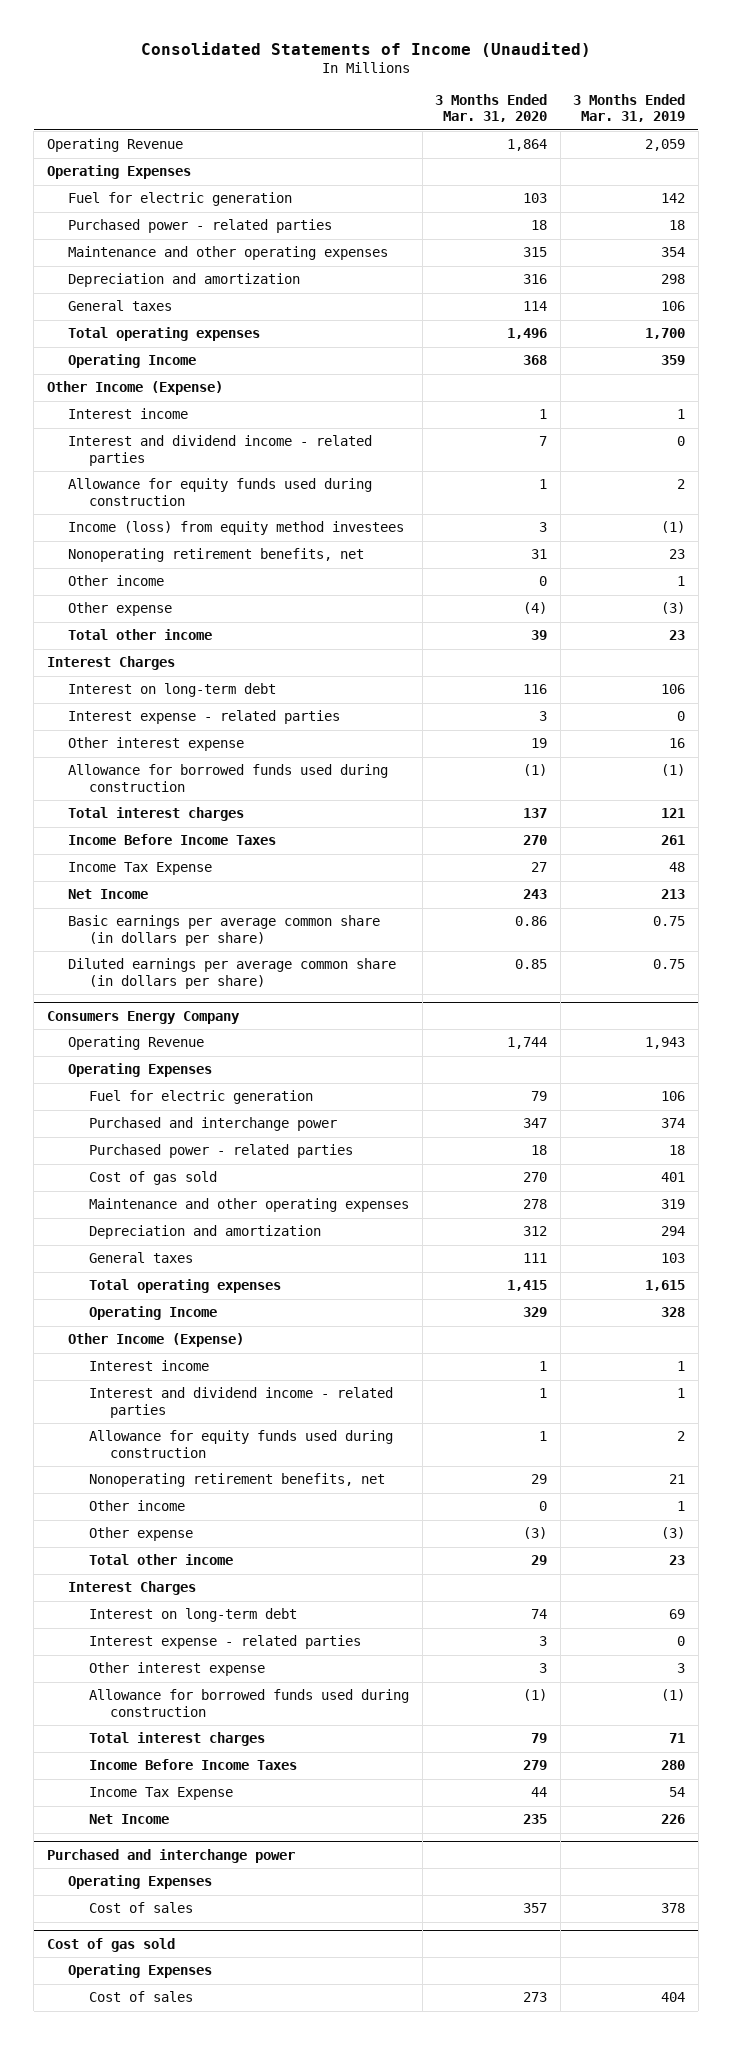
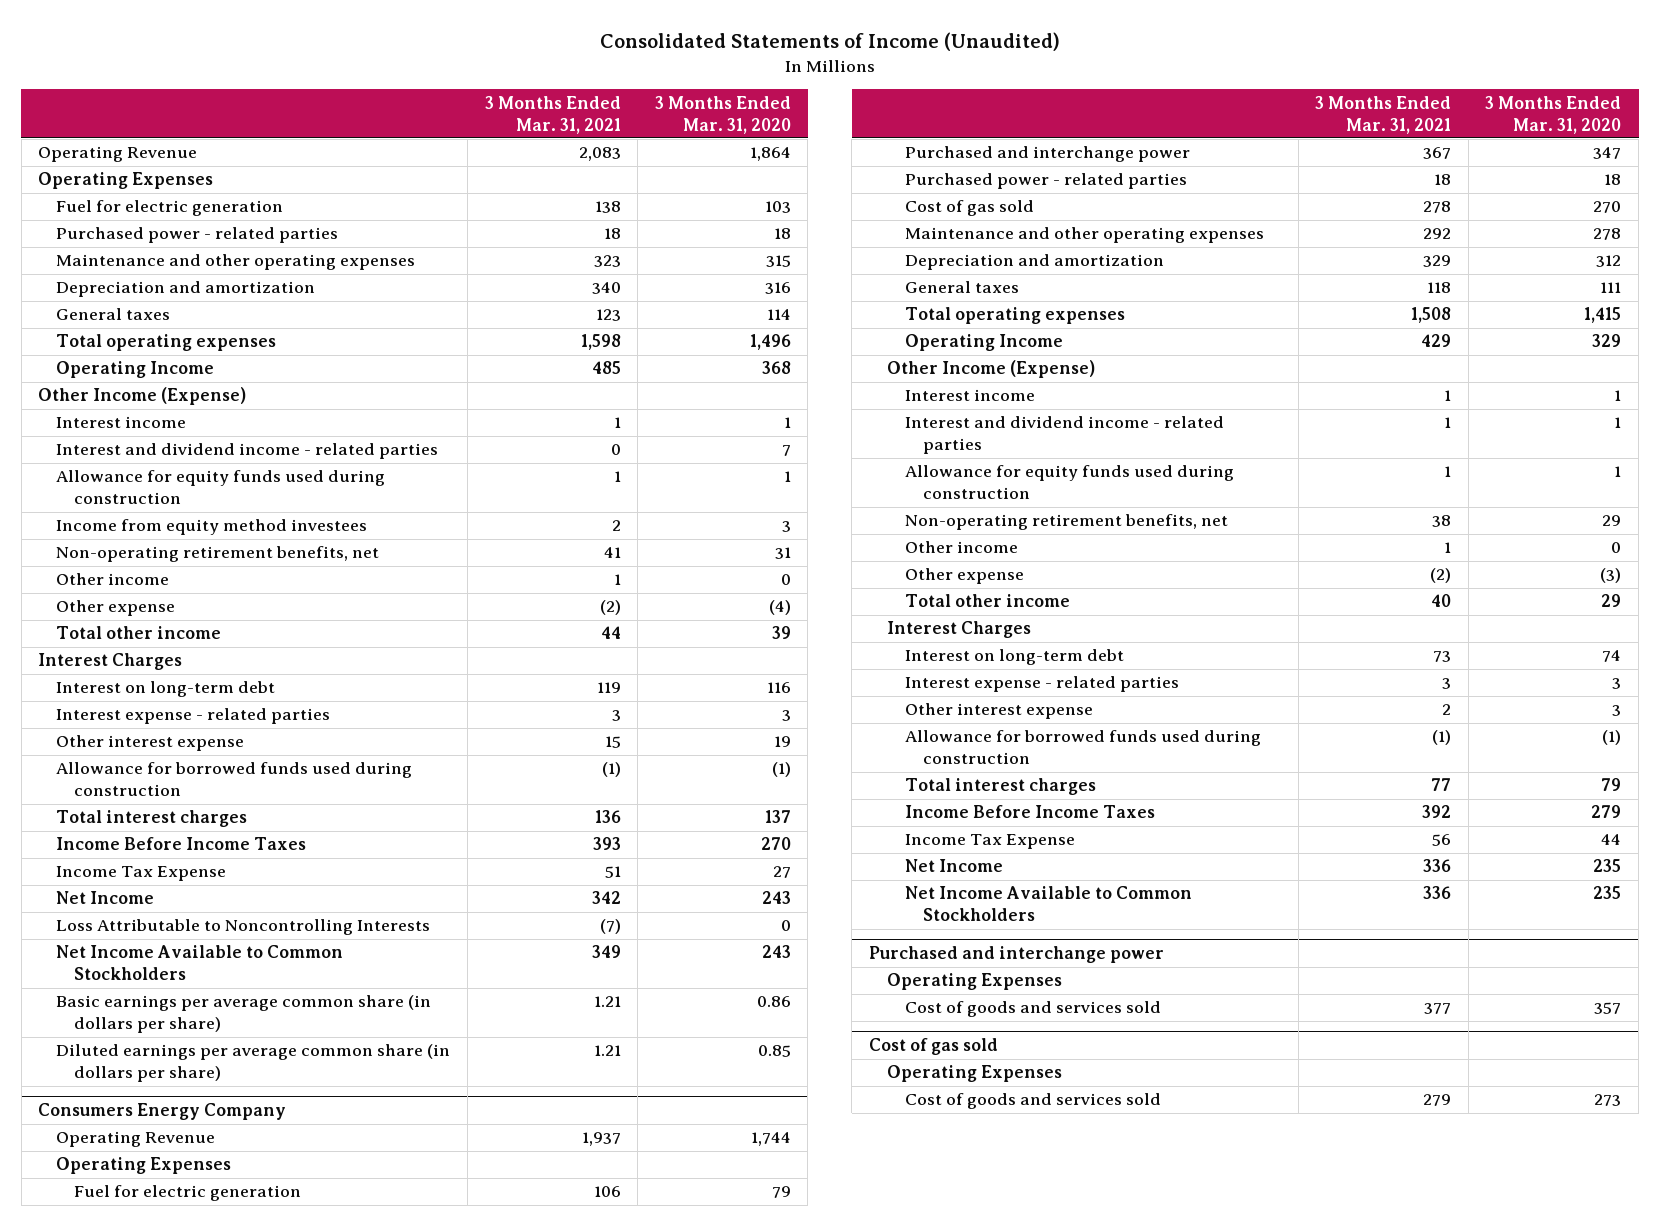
[573,93,686,123] 3 Months Ended Mar. 31, 2019 -> none
none -> [484,95,621,134] 3 Months Ended Mar. 31, 2021
[67,521,404,536] Income (loss) from equity method investees -> [56,519,368,536] Income from equity method investees
[67,548,364,563] Nonoperating retirement benefits, net -> [56,546,380,563] Non-operating retirement benefits, net
none -> [56,919,431,936] Loss Attributable to Noncontrolling Interests
none -> [56,945,344,981] Net Income Available to Common Stockholders
[89,1473,386,1488] Nonoperating retirement benefits, net -> [904,514,1228,531] Non-operating retirement benefits, net
none -> [904,886,1192,922] Net Income Available to Common Stockholders
[89,1902,194,1914] Cost of sales -> [904,1001,1161,1018] Cost of goods and services sold
[89,1991,194,2003] Cost of sales -> [904,1093,1161,1110] Cost of goods and services sold

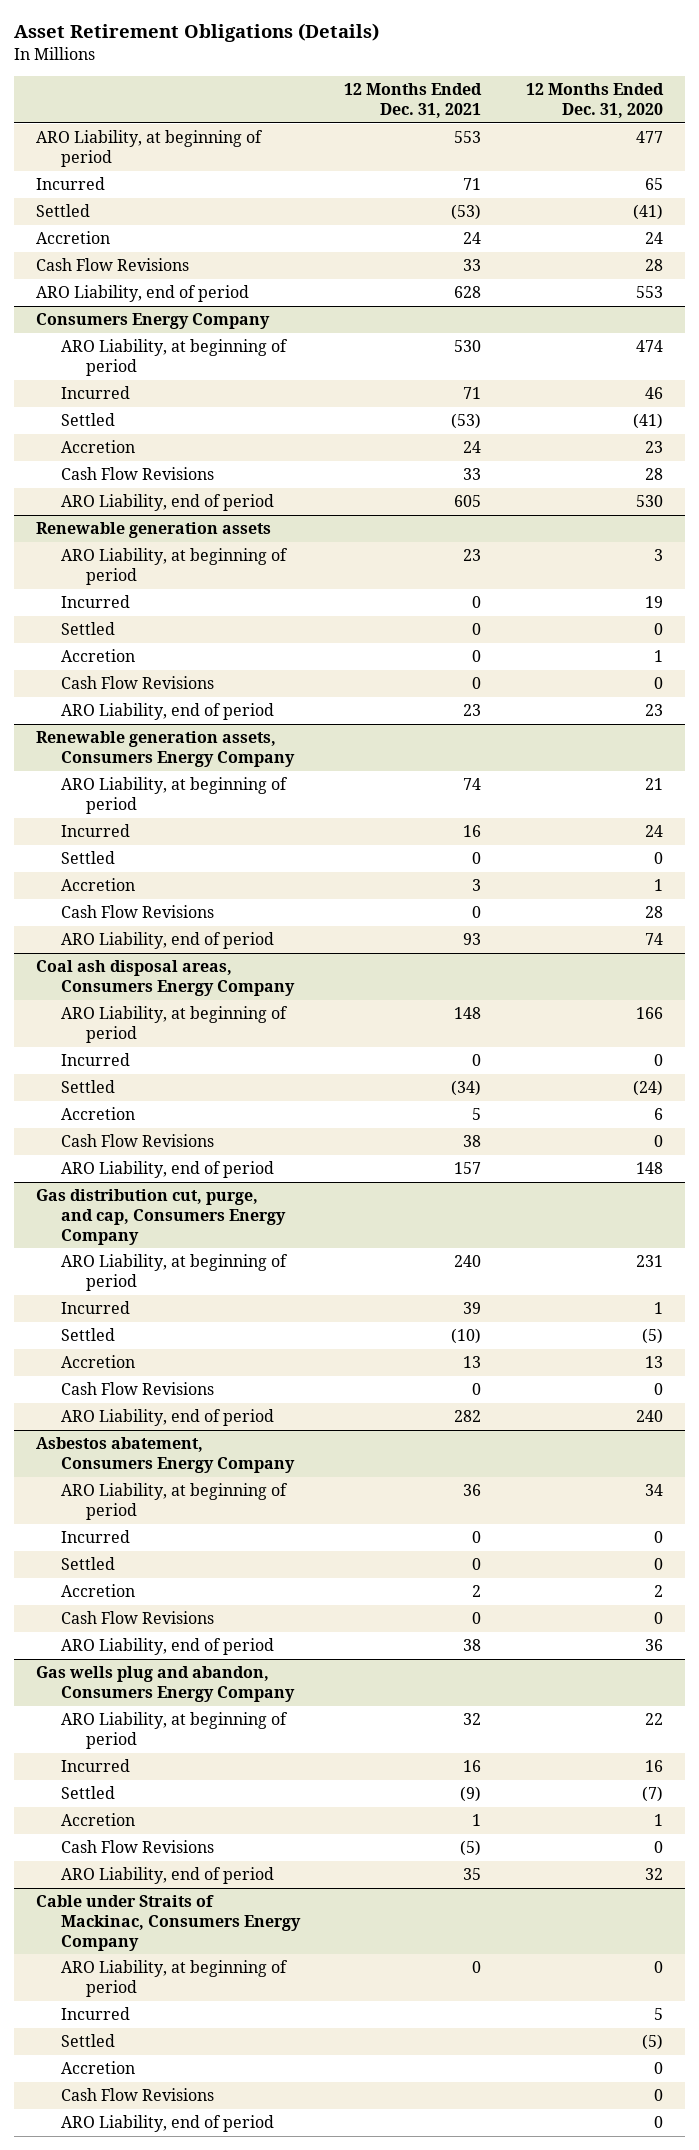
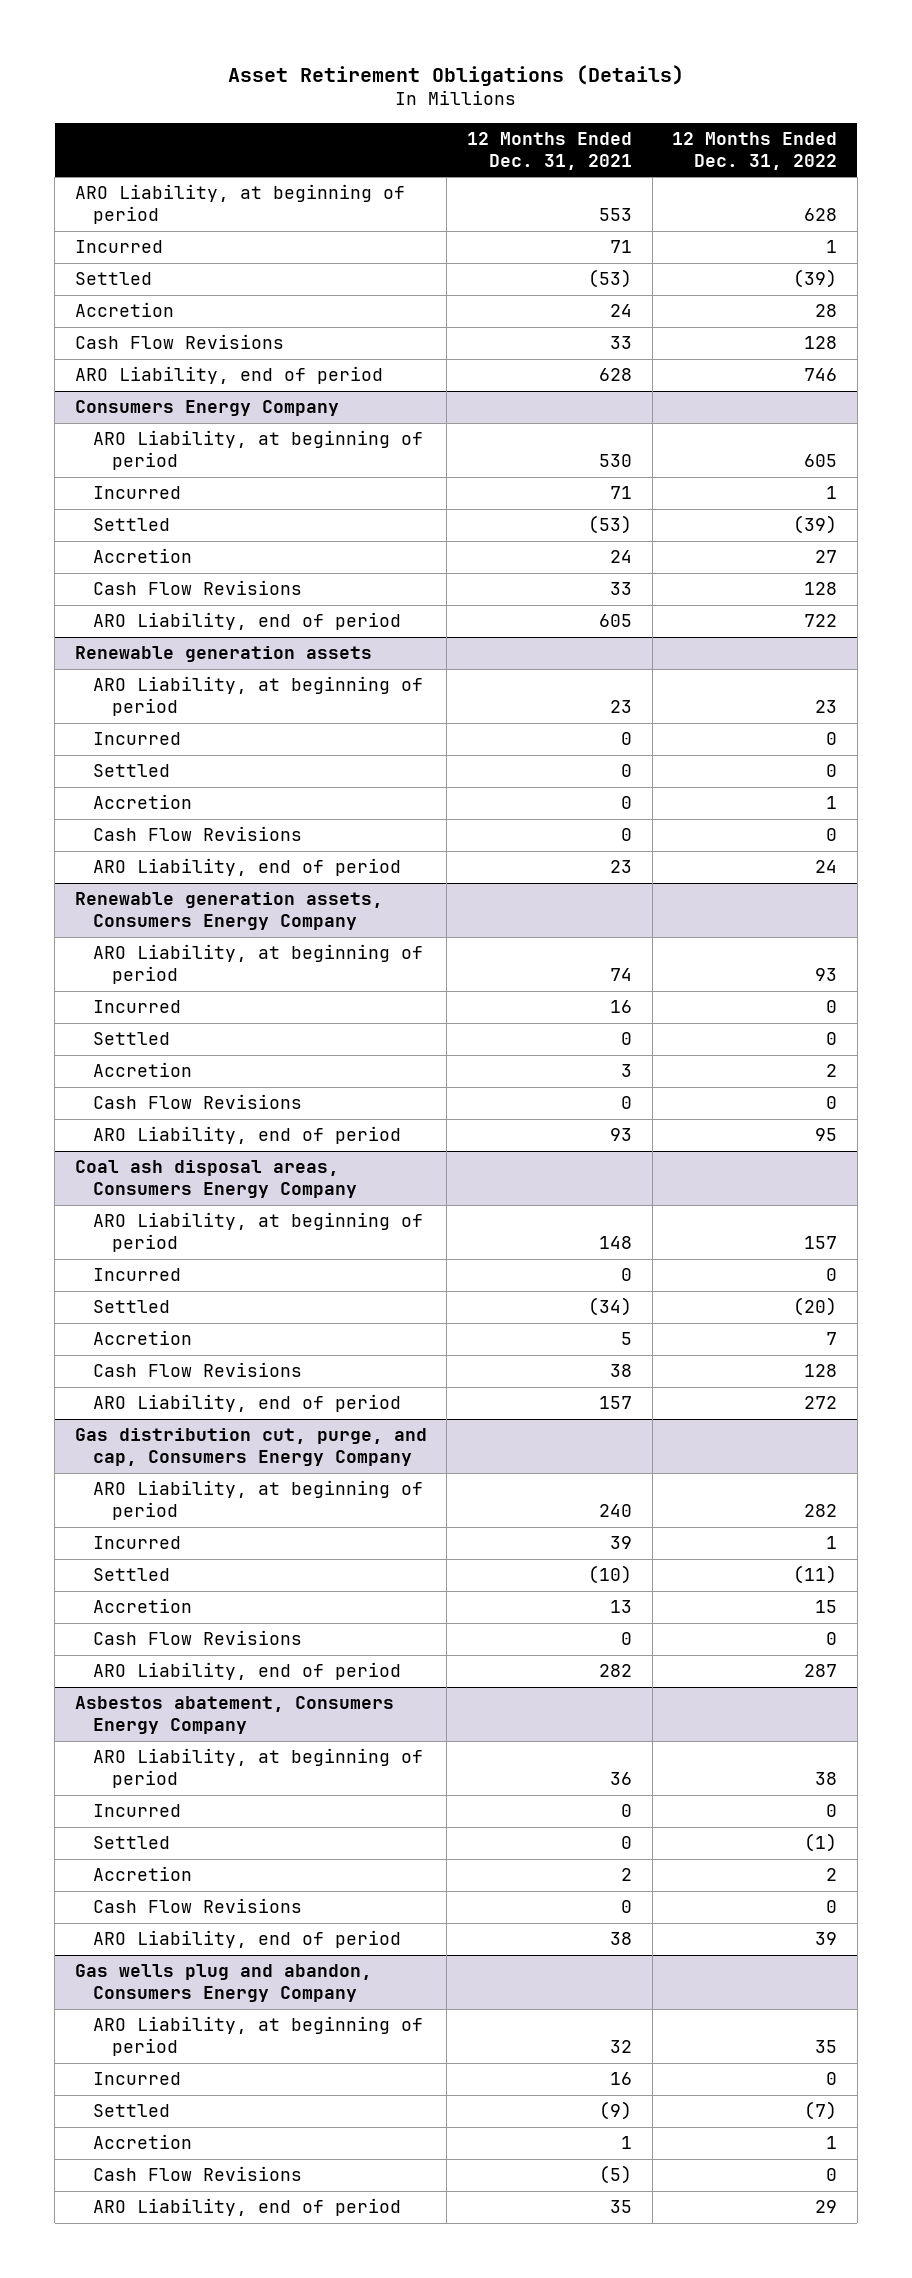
[525,83,664,118] 12 Months Ended Dec. 31, 2020 -> none
none -> [672,132,838,170] 12 Months Ended Dec. 31, 2022
[35,1895,301,1951] Cable under Straits of Mackinac, Consumers Energy Company -> none
[60,1960,288,1997] ARO Liability, at beginning of period -> none
[60,2007,130,2021] Incurred -> none
[60,2034,115,2048] Settled -> none
[60,2061,135,2075] Accretion -> none
[60,2088,214,2102] Cash Flow Revisions -> none
[60,2115,274,2133] ARO Liability, end of period -> none

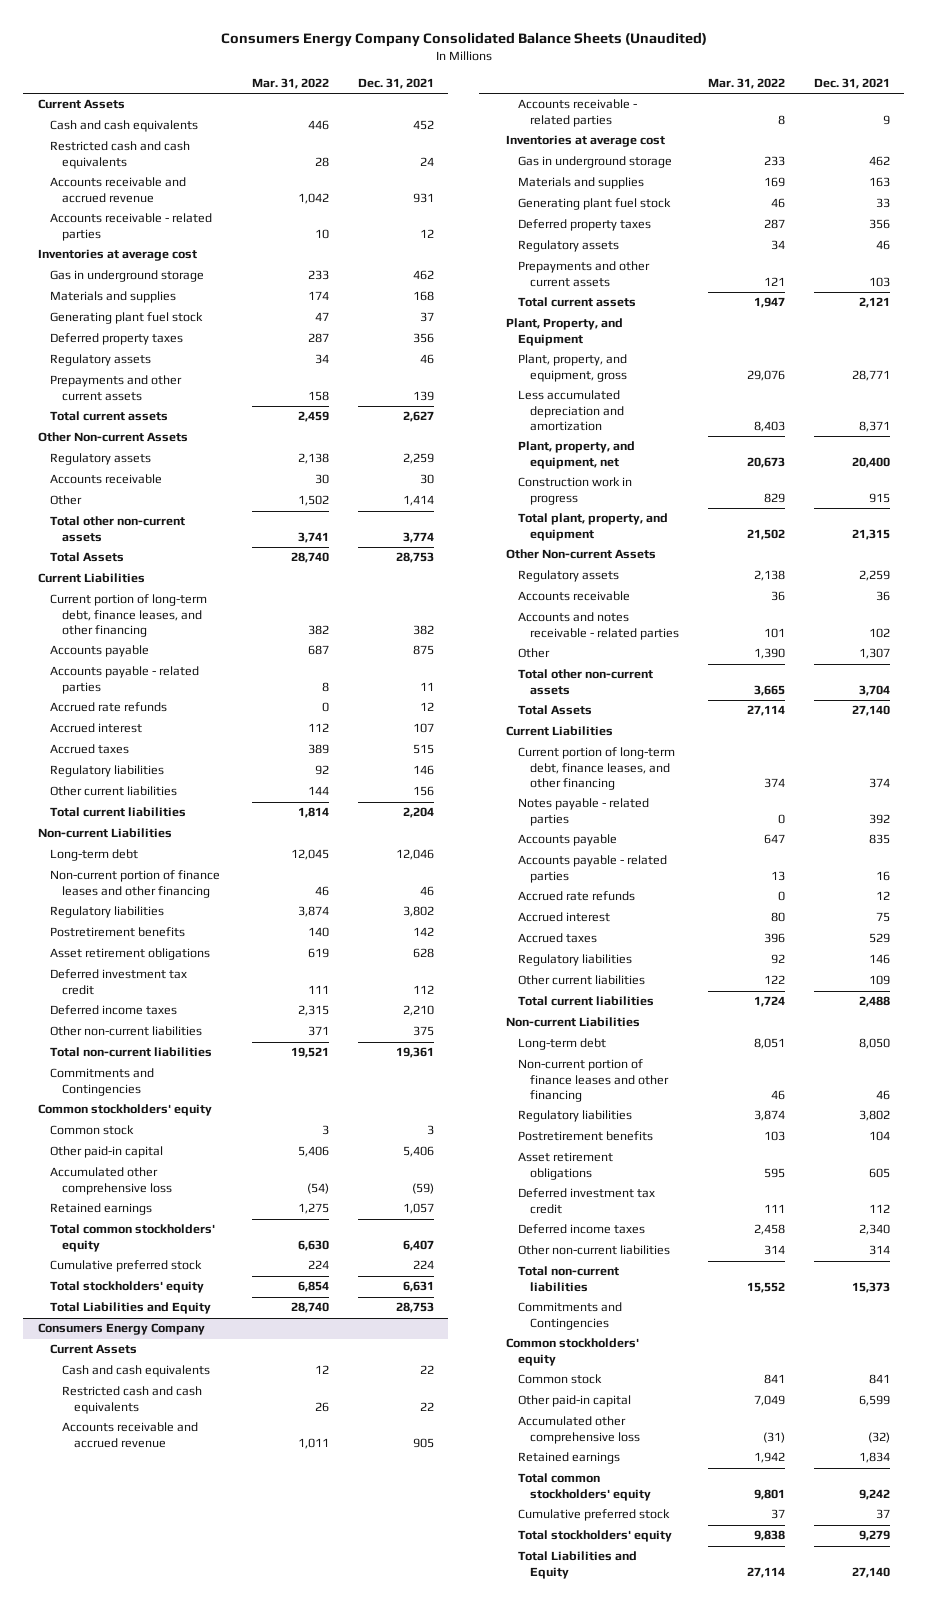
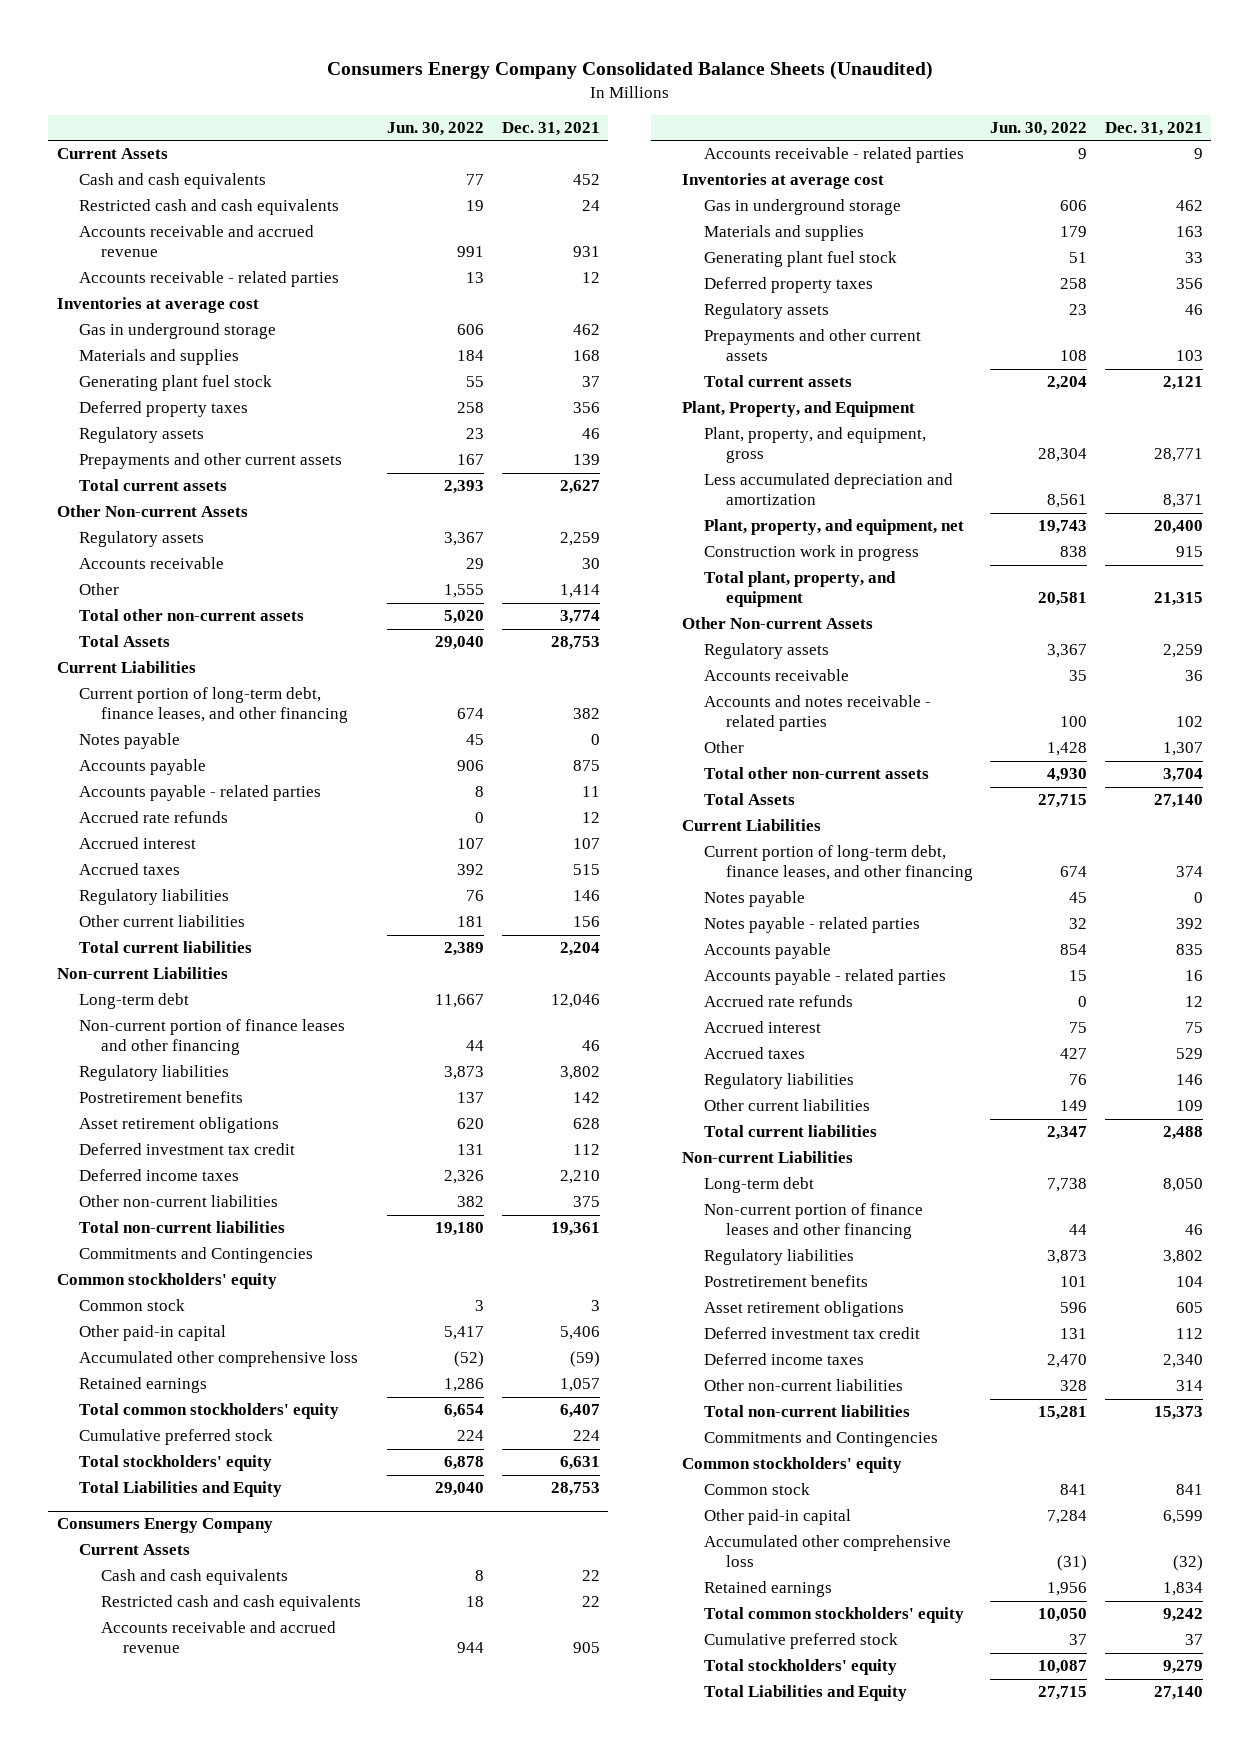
[251,77,329,89] Mar. 31, 2022 -> none
none -> [387,122,485,137] Jun. 30, 2022
none -> [78,733,180,750] Notes payable
none -> [703,891,805,908] Notes payable

